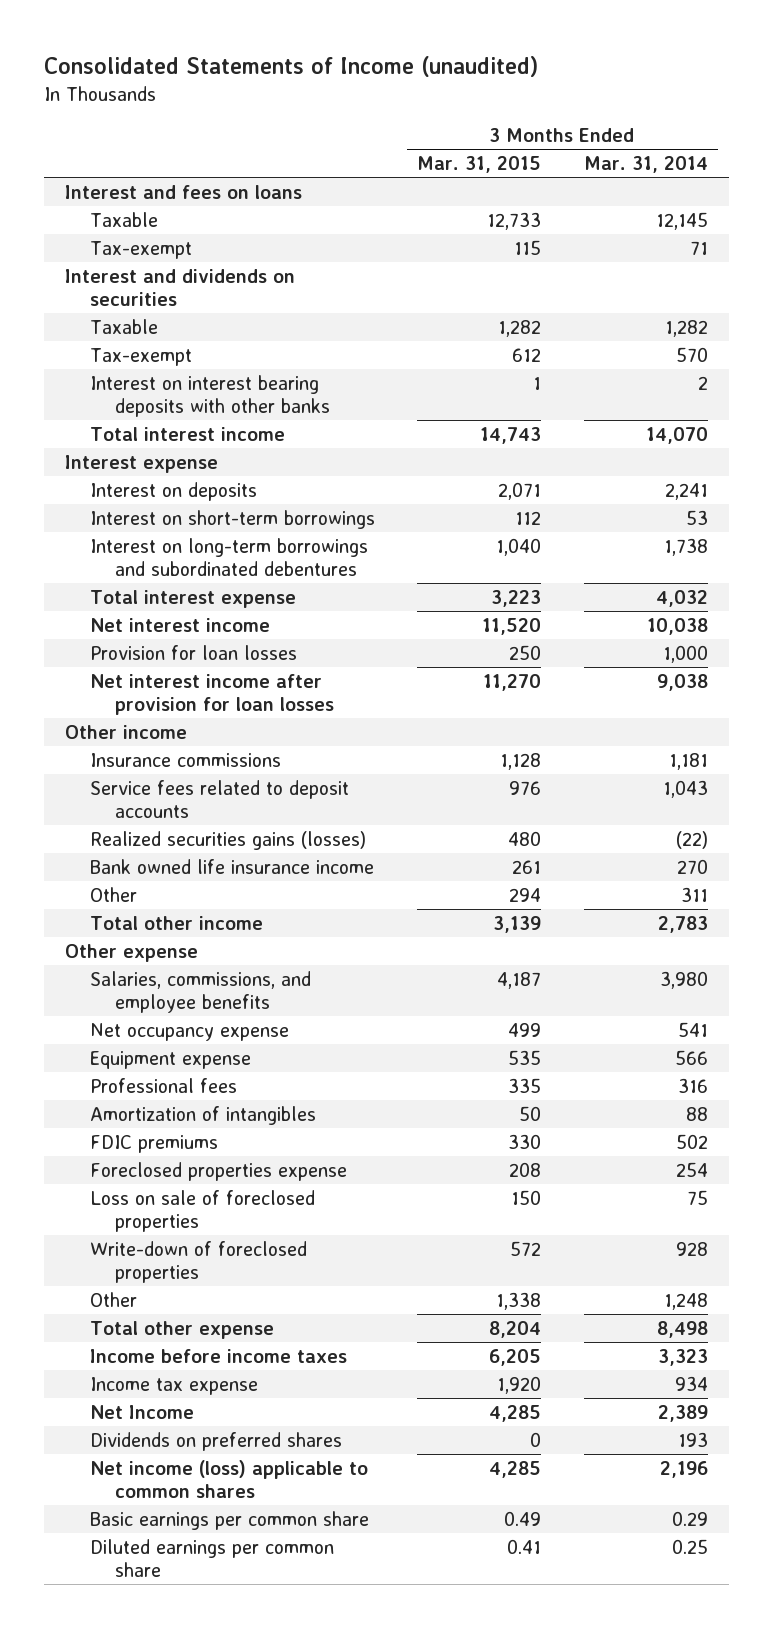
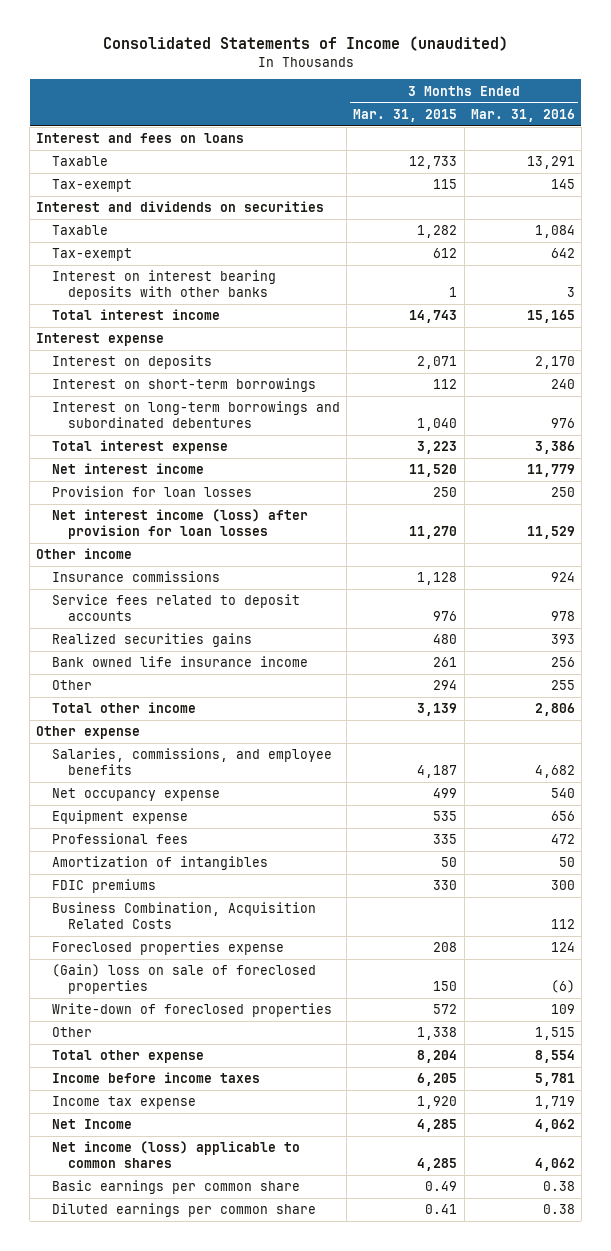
[583,156,708,174] Mar. 31, 2014 -> none
none -> [470,108,575,122] Mar. 31, 2016
[89,673,334,716] Net interest income after provision for loan losses -> [52,509,309,540] Net interest income (loss) after provision for loan losses
[89,830,366,850] Realized securities gains (losses) -> [52,633,253,648] Realized securities gains
none -> [52,902,317,930] Business Combination, Acquisition Related Costs
[89,1189,315,1233] Loss on sale of foreclosed properties -> [52,964,317,995] (Gain) loss on sale of foreclosed properties
[89,1431,342,1451] Dividends on preferred shares -> none

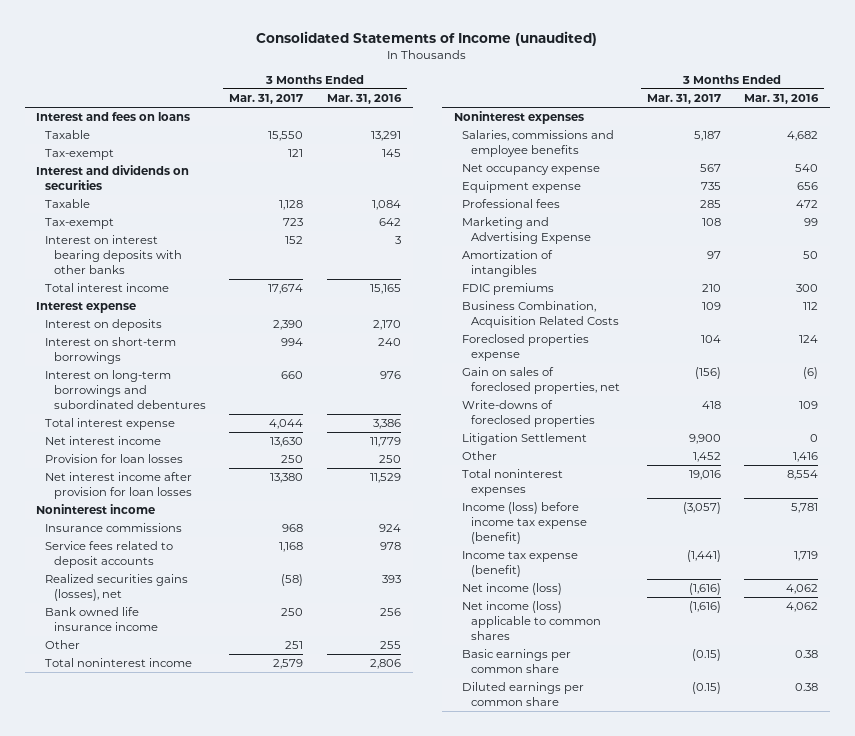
[353,108,458,122] Mar. 31, 2015 -> none
none -> [229,94,304,105] Mar. 31, 2017
[52,509,309,540] Net interest income (loss) after provision for loan losses -> [45,472,193,500] Net interest income after provision for loan losses
[36,548,133,560] Other income -> [36,504,156,515] Noninterest income
[52,633,253,648] Realized securities gains -> [45,574,189,602] Realized securities gains (losses), net
[52,702,197,714] Total other income -> [45,658,193,668] Total noninterest income
[36,726,141,740] Other expense -> [453,111,584,125] Noninterest expenses
[52,748,333,776] Salaries, commissions, and employee benefits -> [462,130,615,158] Salaries, commissions and employee benefits
none -> [462,217,591,245] Marketing and Advertising Expense
[52,964,317,995] (Gain) loss on sale of foreclosed properties -> [462,367,620,395] Gain on sales of foreclosed properties, net
[52,1003,333,1018] Write-down of foreclosed properties -> [462,400,595,428] Write-downs of foreclosed properties
none -> [462,433,588,446] Litigation Settlement
[534,1027,575,1041] 1,515 -> [793,452,819,463] 1,416
[52,1050,205,1064] Total other expense -> [462,469,564,497] Total noninterest expenses
[52,1072,261,1084] Income before income taxes -> [462,502,587,545] Income (loss) before income tax expense (benefit)
[52,1096,197,1110] Income tax expense -> [462,551,579,578] Income tax expense (benefit)
[52,1119,133,1130] Net Income -> [462,583,563,596] Net income (loss)

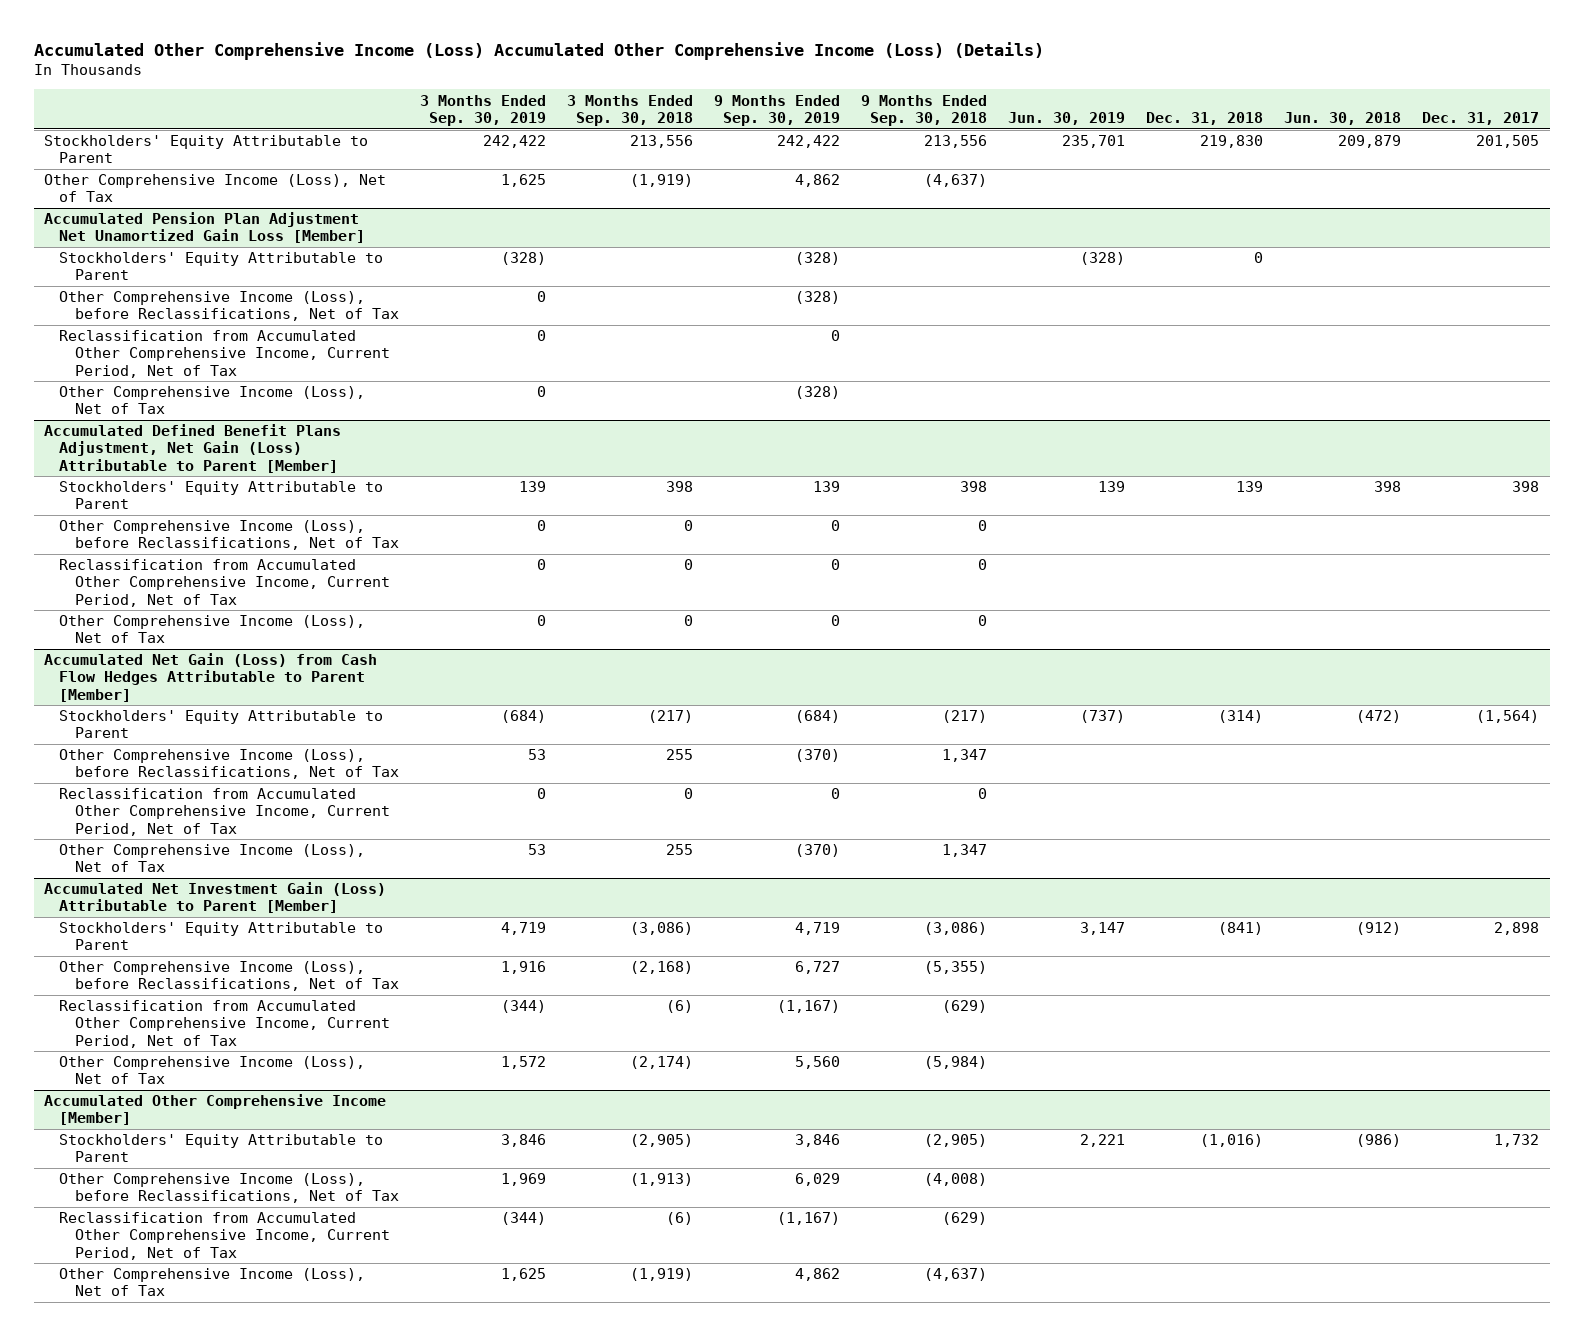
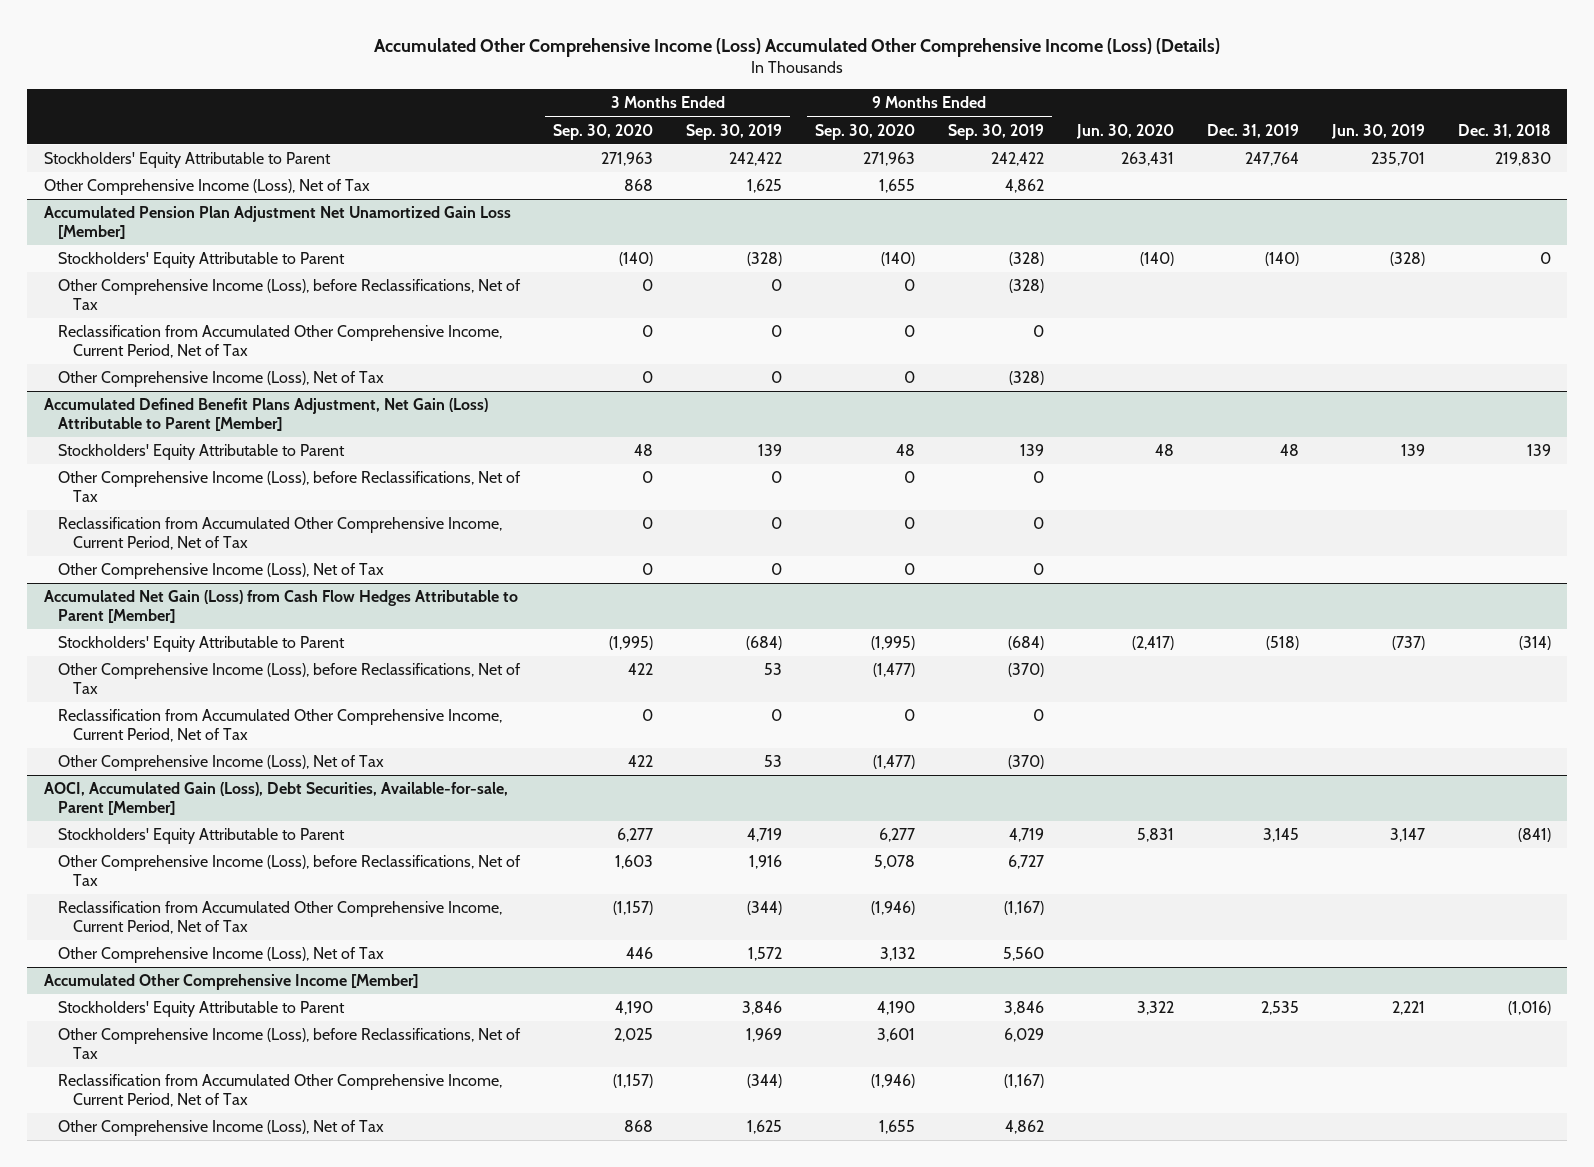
[566,94,693,126] 3 Months Ended Sep. 30, 2018 -> none
[860,94,987,126] 9 Months Ended Sep. 30, 2018 -> none
[1284,111,1402,125] Jun. 30, 2018 -> none
[1422,111,1540,125] Dec. 31, 2017 -> none
none -> [553,123,654,140] Sep. 30, 2020
none -> [814,123,915,140] Sep. 30, 2020
none -> [1075,123,1174,139] Jun. 30, 2020
none -> [1206,123,1299,138] Dec. 31, 2019
[44,882,387,914] Accumulated Net Investment Gain (Loss) Attributable to Parent [Member] -> [43,782,508,816] AOCI, Accumulated Gain (Loss), Debt Securities, Available-for-sale, Parent [Member]

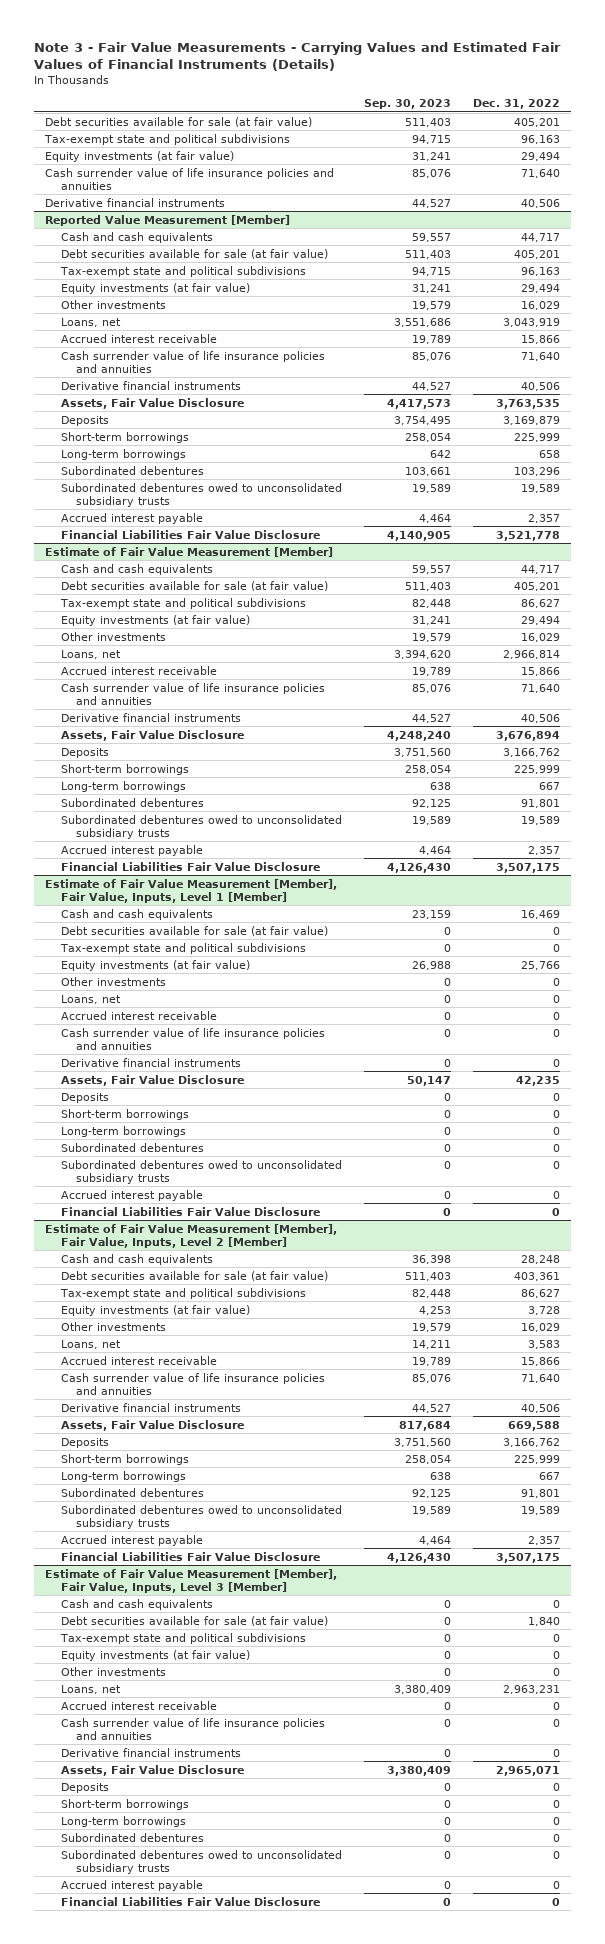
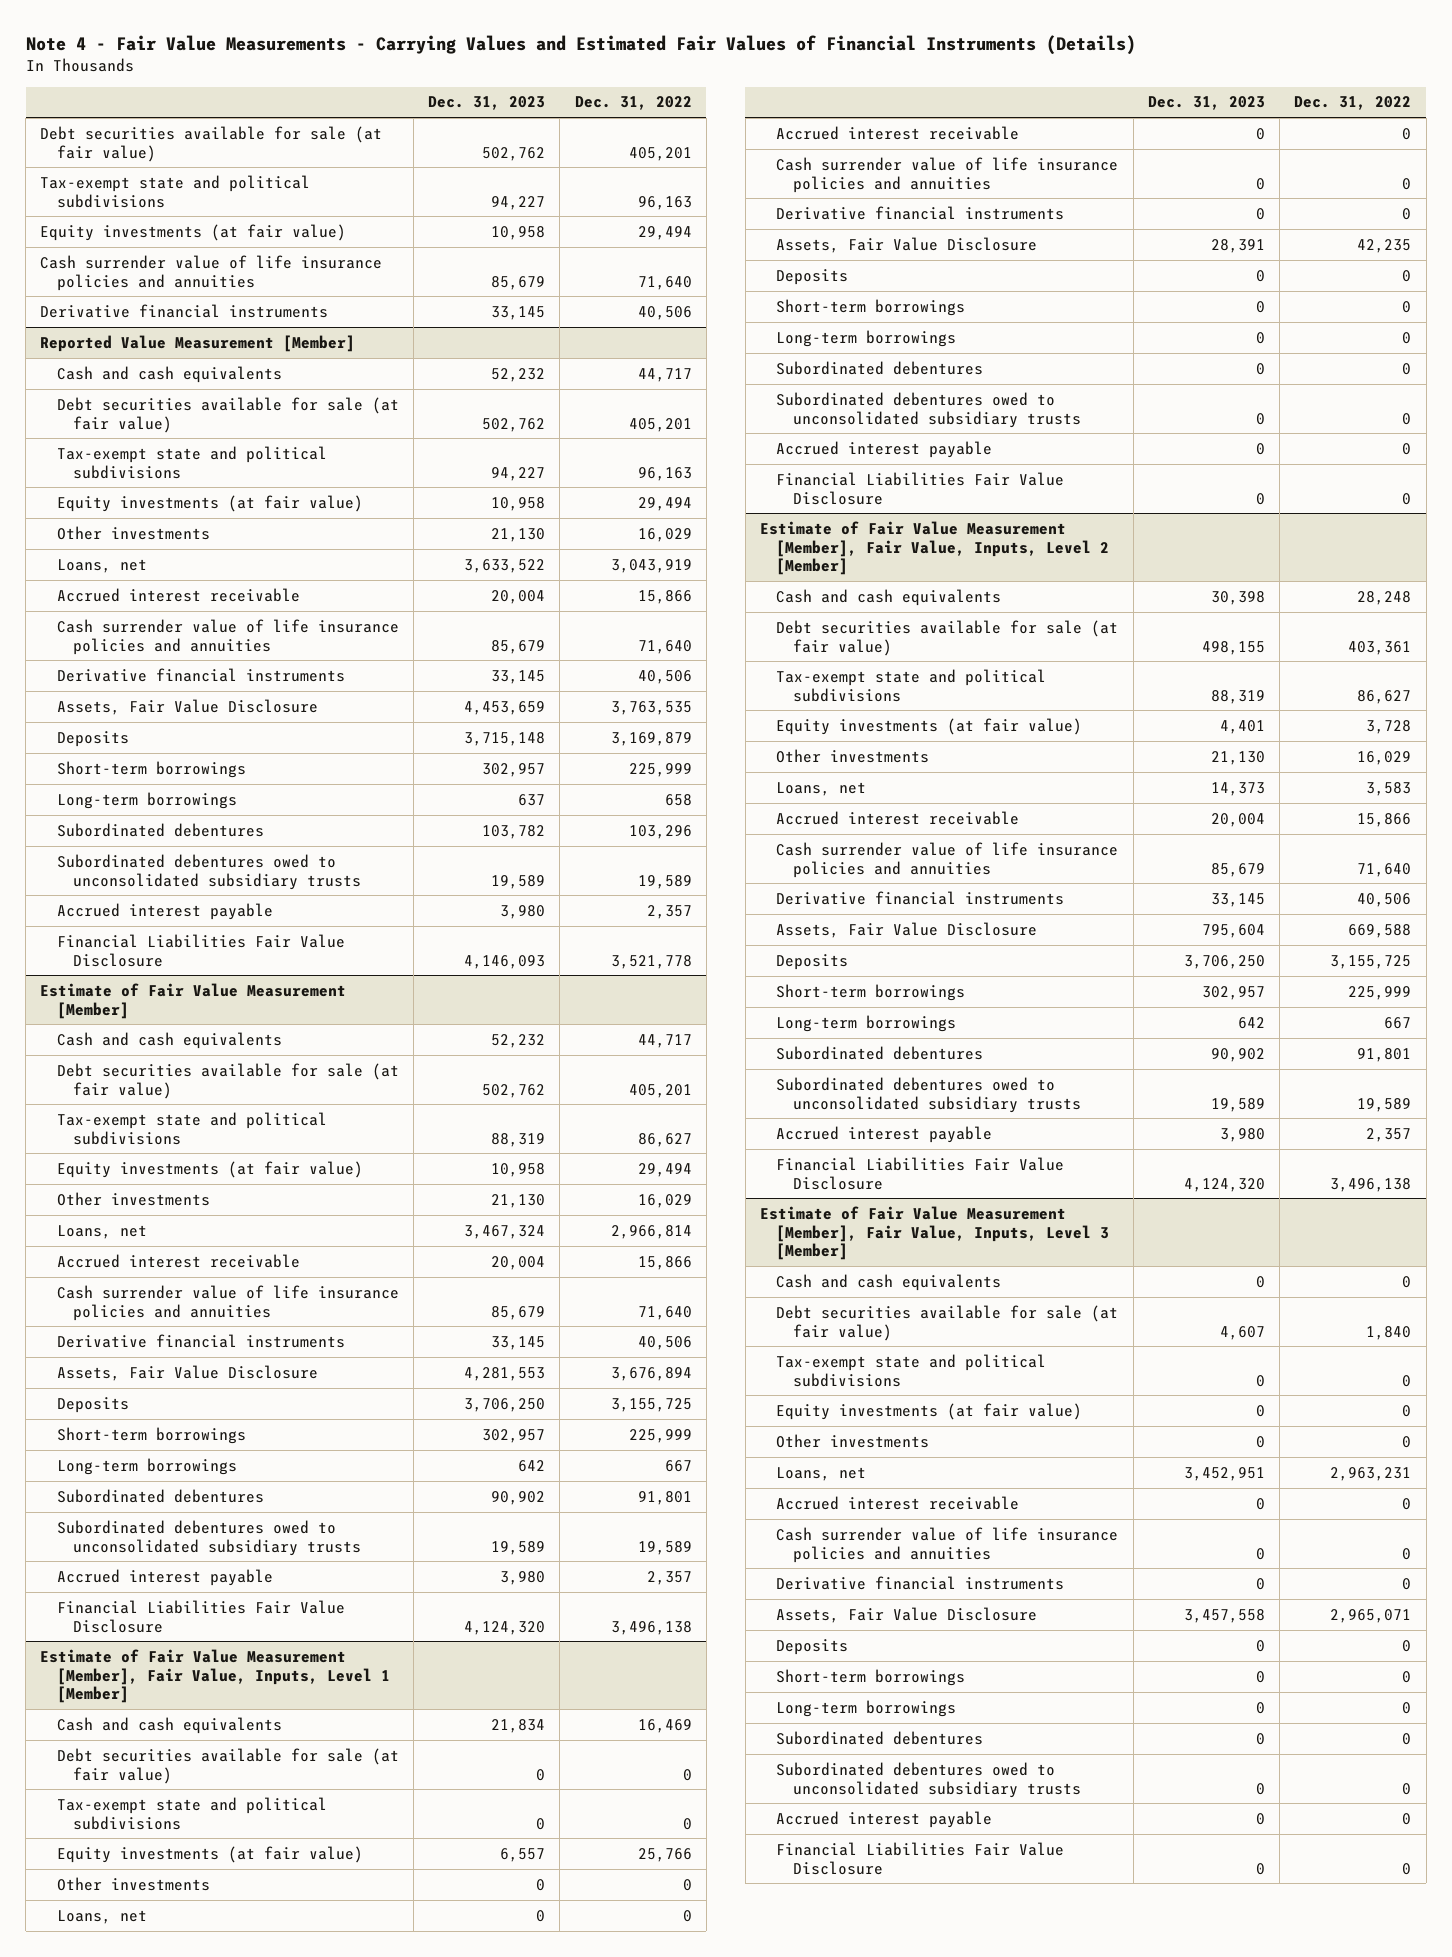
[34,41,562,71] Note 3 - Fair Value Measurements - Carrying Values and Estimated Fair Values of Financial Instruments (Details) -> [25,34,1136,55] Note 4 - Fair Value Measurements - Carrying Values and Estimated Fair Values of Financial Instruments (Details)
[363,99,451,110] Sep. 30, 2023 -> none
none -> [428,96,546,111] Dec. 31, 2023
[502,747,560,757] 3,166,762 -> [610,1397,692,1412] 3,155,725
[495,862,560,873] 3,507,175 -> [610,1620,692,1635] 3,496,138
[502,1437,560,1447] 3,166,762 -> [1330,954,1412,969] 3,155,725
[495,1552,560,1563] 3,507,175 -> [1330,1177,1412,1192] 3,496,138

